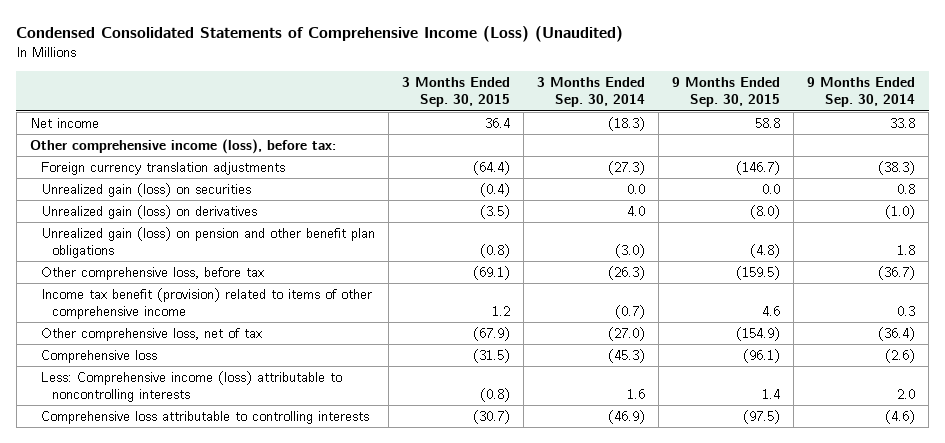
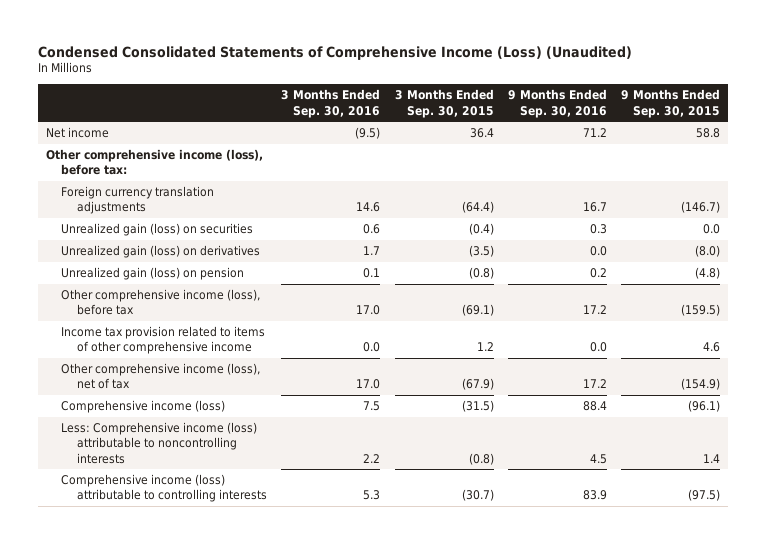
[537,77,646,108] 3 Months Ended Sep. 30, 2014 -> none
[807,77,916,108] 9 Months Ended Sep. 30, 2014 -> none
none -> [281,89,381,118] 3 Months Ended Sep. 30, 2016
none -> [507,89,607,118] 9 Months Ended Sep. 30, 2016
[40,227,375,258] Unrealized gain (loss) on pension and other benefit plan obligations -> [61,267,245,281] Unrealized gain (loss) on pension
[40,267,264,281] Other comprehensive loss, before tax -> [61,289,261,316] Other comprehensive income (loss), before tax
[40,288,372,319] Income tax benefit (provision) related to items of other comprehensive income -> [61,326,266,355] Income tax provision related to items of other comprehensive income
[40,328,262,342] Other comprehensive loss, net of tax -> [61,363,261,390] Other comprehensive income (loss), net of tax
[40,350,157,364] Comprehensive loss -> [61,400,226,414] Comprehensive income (loss)
[40,411,369,425] Comprehensive loss attributable to controlling interests -> [61,474,267,503] Comprehensive income (loss) attributable to controlling interests

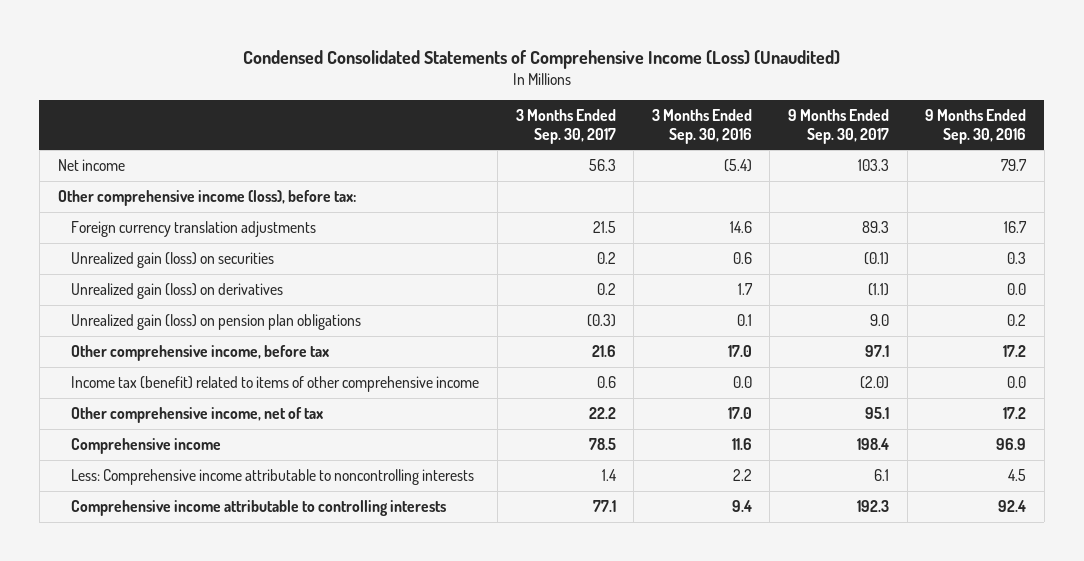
[394,89,494,118] 3 Months Ended Sep. 30, 2015 -> none
[621,89,721,118] 9 Months Ended Sep. 30, 2015 -> none
none -> [515,109,616,144] 3 Months Ended Sep. 30, 2017
none -> [787,109,889,144] 9 Months Ended Sep. 30, 2017
[355,127,381,140] (9.5) -> [723,159,752,173] (5.4)
[582,128,607,138] 71.2 -> [1001,159,1028,172] 79.7
[61,267,245,281] Unrealized gain (loss) on pension -> [71,314,362,331] Unrealized gain (loss) on pension plan obligations
[61,289,261,316] Other comprehensive income (loss), before tax -> [71,345,330,362] Other comprehensive income, before tax
[61,326,266,355] Income tax provision related to items of other comprehensive income -> [71,376,480,393] Income tax (benefit) related to items of other comprehensive income
[61,363,261,390] Other comprehensive income (loss), net of tax -> [71,407,324,424] Other comprehensive income, net of tax
[61,400,226,414] Comprehensive income (loss) -> [71,438,222,455] Comprehensive income
[363,401,381,412] 7.5 -> [731,438,752,451] 11.6
[582,401,607,412] 88.4 -> [996,438,1027,451] 96.9
[61,422,258,464] Less: Comprehensive income (loss) attributable to noncontrolling interests -> [71,469,475,486] Less: Comprehensive income attributable to noncontrolling interests
[61,474,267,503] Comprehensive income (loss) attributable to controlling interests -> [71,500,447,517] Comprehensive income attributable to controlling interests
[363,490,381,501] 5.3 -> [731,500,752,513] 9.4
[582,490,607,501] 83.9 -> [998,500,1027,513] 92.4

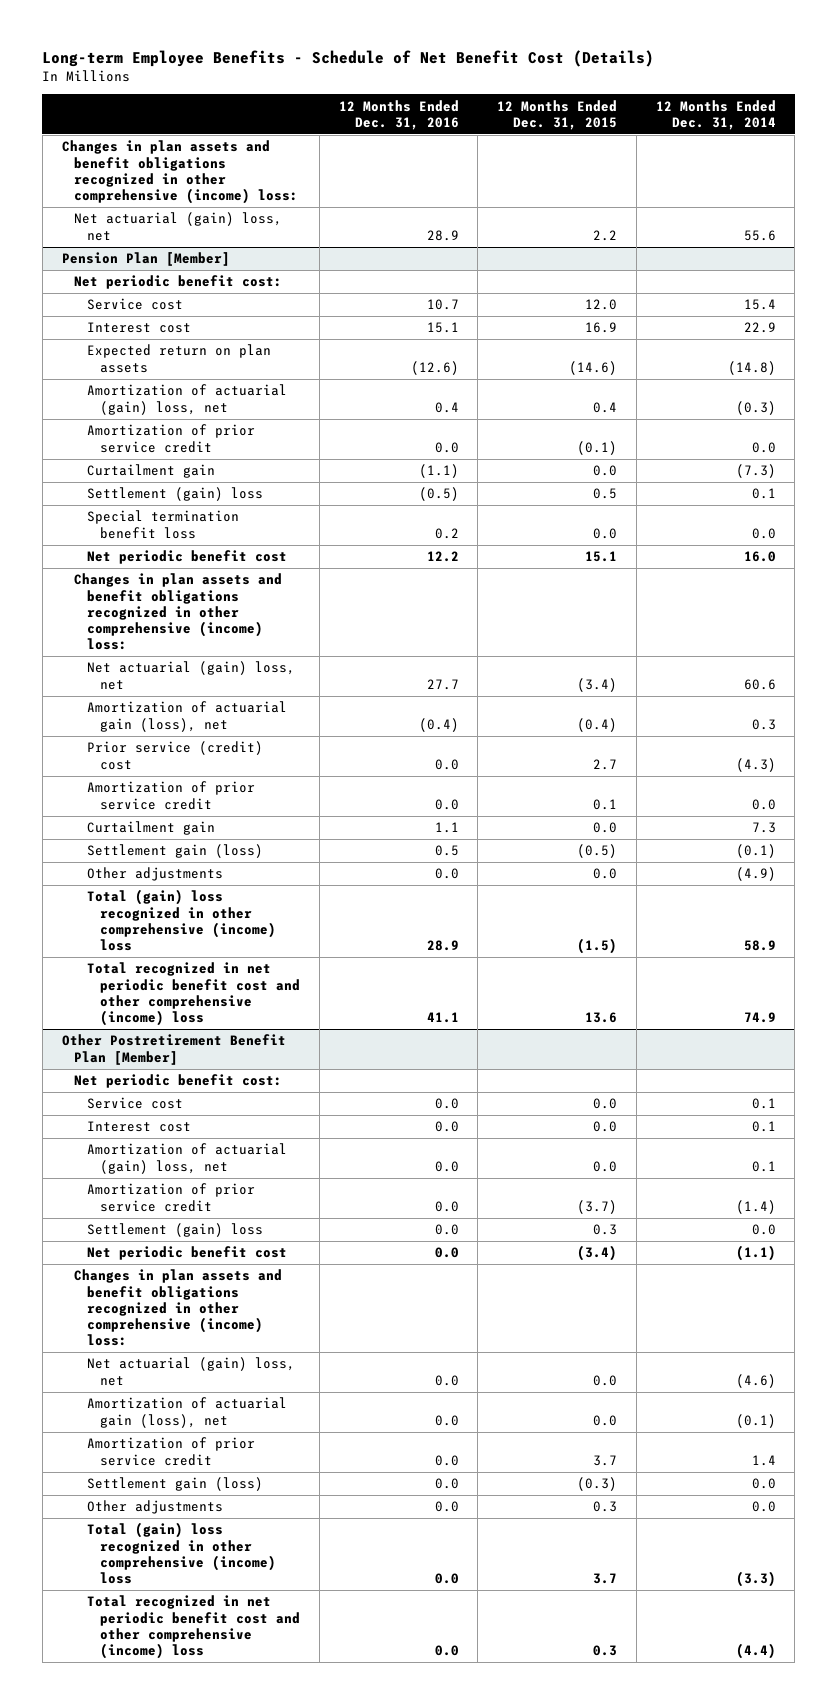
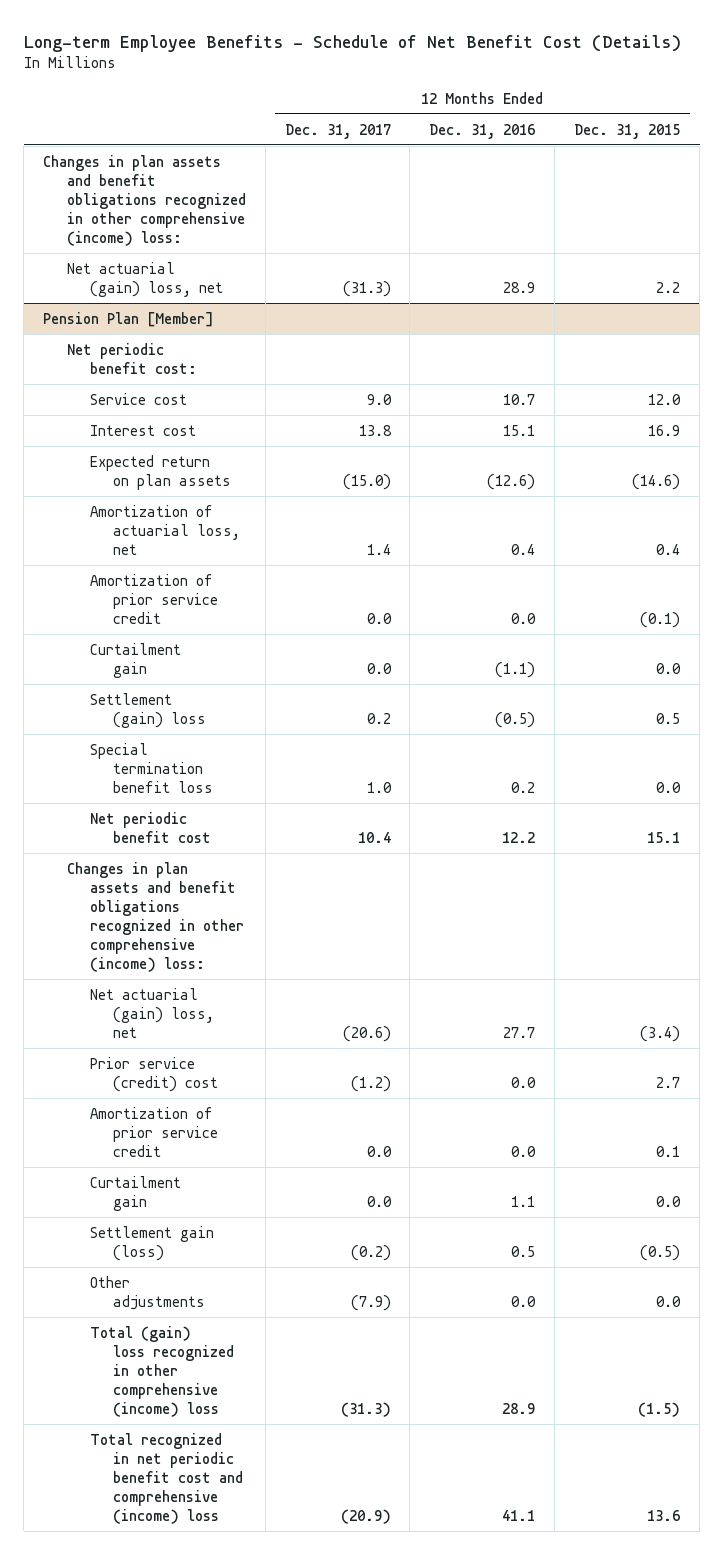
[655,99,776,130] 12 Months Ended Dec. 31, 2014 -> none
none -> [284,123,391,139] Dec. 31, 2017
[87,384,288,415] Amortization of actuarial (gain) loss, net -> [89,504,241,555] Amortization of actuarial loss, net
[87,701,288,732] Amortization of actuarial gain (loss), net -> none
[61,1034,286,1065] Other Postretirement Benefit Plan [Member] -> none
[74,1074,283,1089] Net periodic benefit cost: -> none
[87,1097,184,1110] Service cost -> none
[87,1121,192,1133] Interest cost -> none
[87,1143,288,1174] Amortization of actuarial (gain) loss, net -> none
[87,1183,256,1212] Amortization of prior service credit -> none
[87,1223,264,1238] Settlement (gain) loss -> none
[87,1246,288,1261] Net periodic benefit cost -> none
[74,1269,283,1347] Changes in plan assets and benefit obligations recognized in other comprehensive (income) loss: -> none
[87,1357,296,1386] Net actuarial (gain) loss, net -> none
[87,1397,288,1428] Amortization of actuarial gain (loss), net -> none
[87,1437,256,1466] Amortization of prior service credit -> none
[87,1477,264,1492] Settlement gain (loss) -> none
[87,1500,224,1515] Other adjustments -> none
[87,1522,276,1584] Total (gain) loss recognized in other comprehensive (income) loss -> none
[87,1595,300,1659] Total recognized in net periodic benefit cost and other comprehensive (income) loss -> none
[87,962,300,1026] Total recognized in net periodic benefit cost and other comprehensive (income) loss -> [89,1432,244,1524] Total recognized in net periodic benefit cost and comprehensive (income) loss

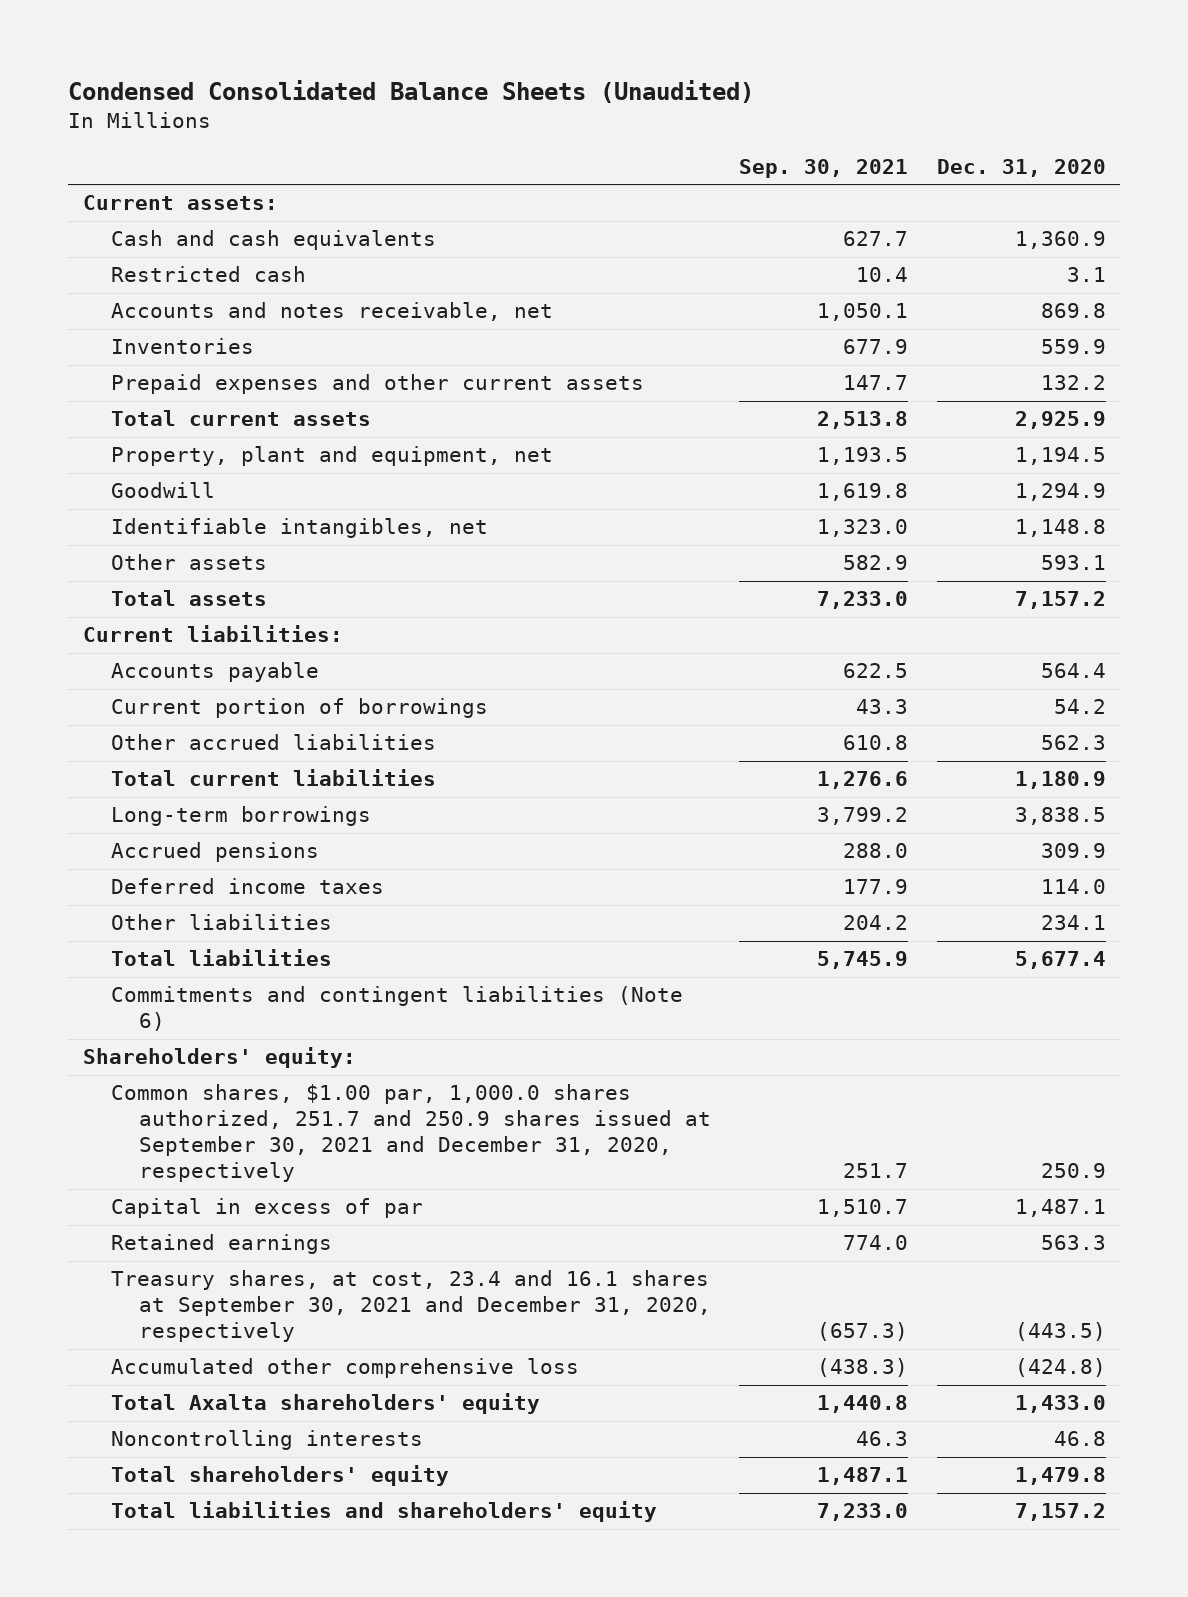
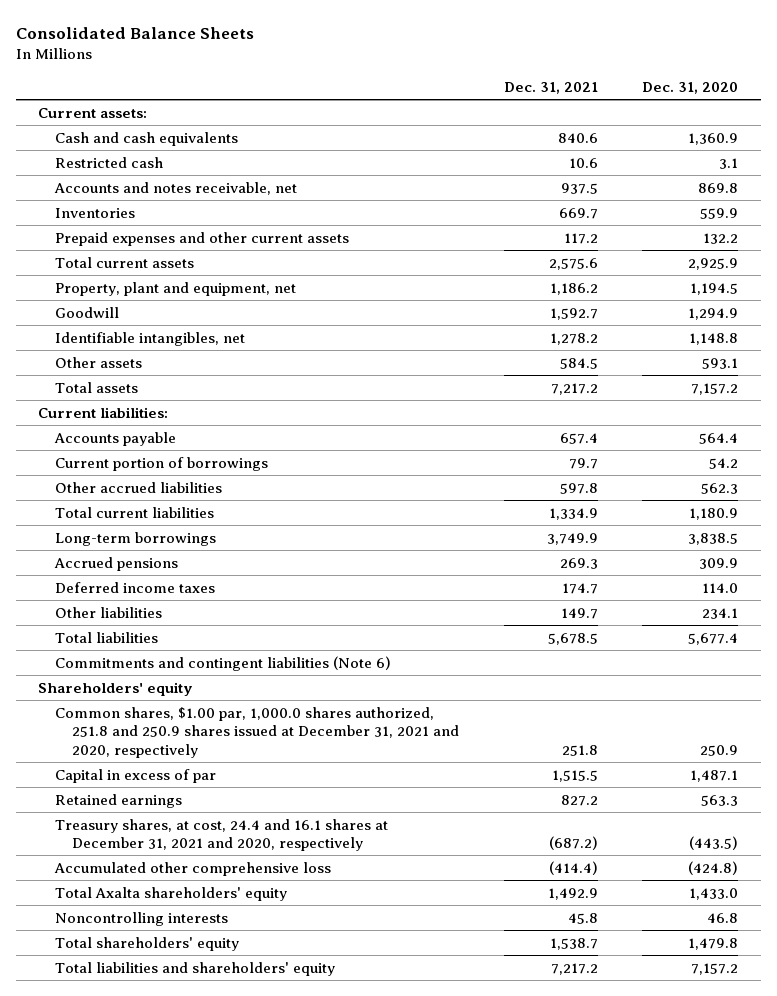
[68,80,755,104] Condensed Consolidated Balance Sheets (Unaudited) -> [16,27,255,40] Consolidated Balance Sheets
[739,158,909,178] Sep. 30, 2021 -> none
none -> [503,82,598,95] Dec. 31, 2021
[82,1047,356,1069] Shareholders' equity: -> [38,681,194,696] Shareholders' equity
[110,1084,712,1183] Common shares, $1.00 par, 1,000.0 shares authorized, 251.7 and 250.9 shares issued at September 30, 2021 and December 31, 2020, respectively -> [55,706,459,758] Common shares, $1.00 par, 1,000.0 shares authorized, 251.8 and 250.9 shares issued at December 31, 2021 and 2020, respectively
[110,1270,712,1343] Treasury shares, at cost, 23.4 and 16.1 shares at September 30, 2021 and December 31, 2020, respectively -> [55,818,389,852] Treasury shares, at cost, 24.4 and 16.1 shares at December 31, 2021 and 2020, respectively

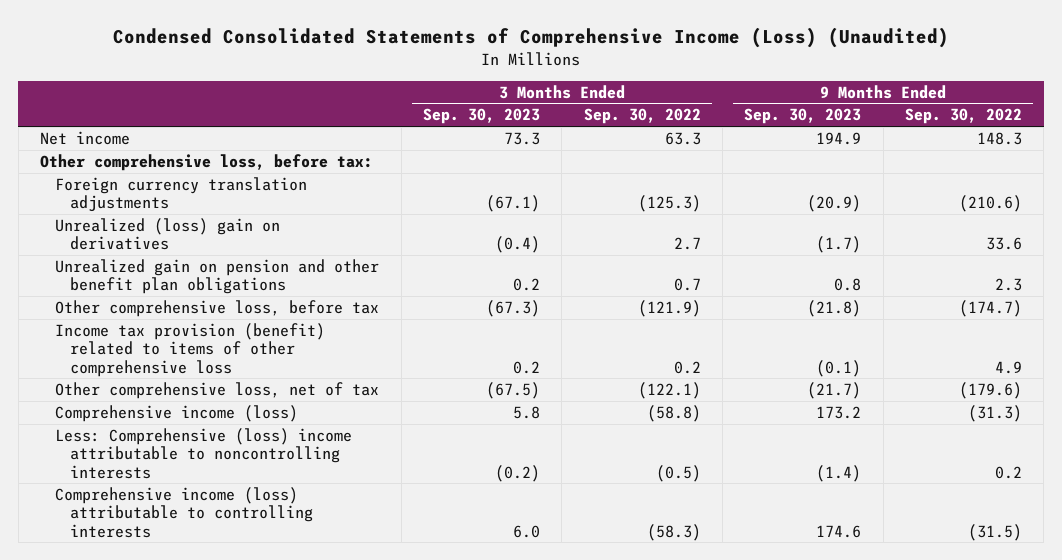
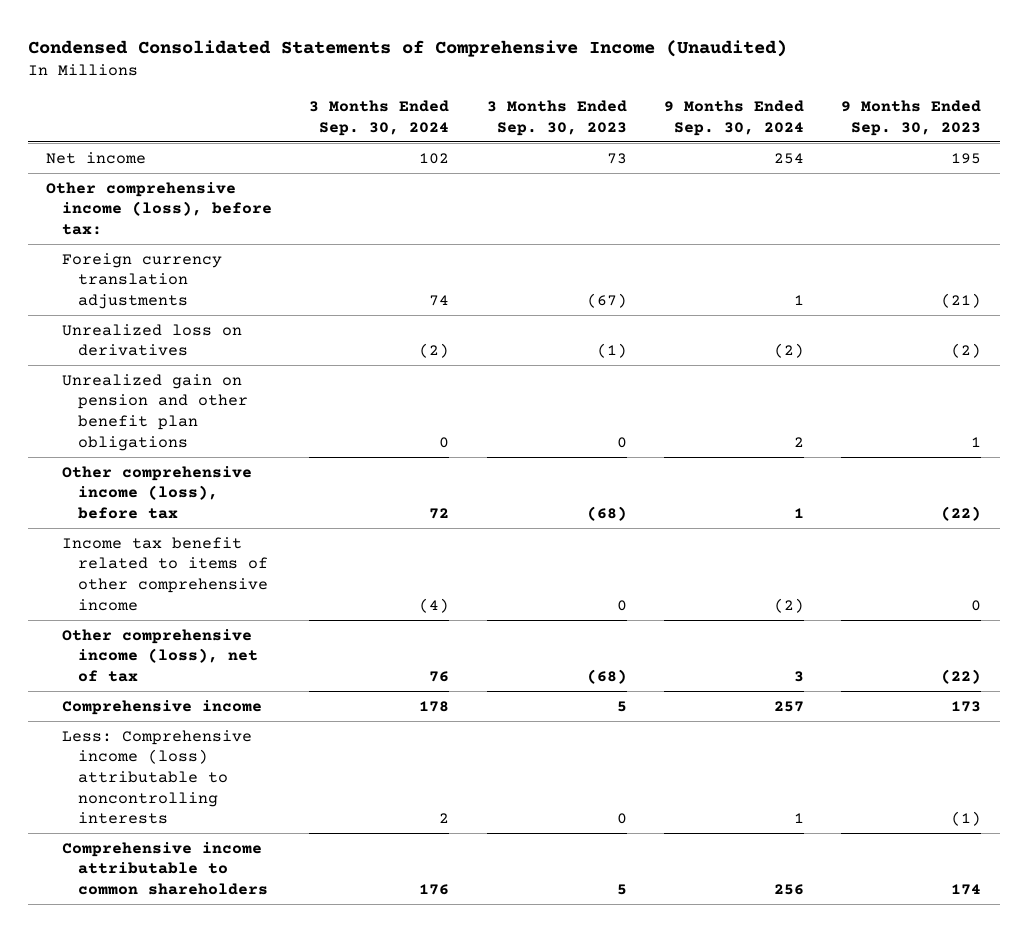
[113,27,950,49] Condensed Consolidated Statements of Comprehensive Income (Loss) (Unaudited) -> [27,40,787,58] Condensed Consolidated Statements of Comprehensive Income (Unaudited)
[583,108,701,125] Sep. 30, 2022 -> none
[905,108,1023,125] Sep. 30, 2022 -> none
none -> [309,100,450,136] 3 Months Ended Sep. 30, 2024
none -> [663,100,804,136] 9 Months Ended Sep. 30, 2024
[503,131,540,145] 73.3 -> [606,152,627,164] 73
[816,131,862,145] 194.9 -> [950,152,981,164] 195
[40,153,374,171] Other comprehensive loss, before tax: -> [46,181,273,235] Other comprehensive income (loss), before tax:
[485,195,540,213] (67.1) -> [586,292,627,308] (67)
[807,195,862,213] (20.9) -> [940,292,981,308] (21)
[55,217,281,251] Unrealized (loss) gain on derivatives -> [62,323,243,357] Unrealized loss on derivatives
[494,236,540,254] (0.4) -> [596,343,627,359] (1)
[816,236,862,254] (1.7) -> [950,343,981,359] (2)
[512,278,540,292] 0.2 -> [616,436,627,448] 0
[834,278,862,292] 0.8 -> [970,436,981,447] 1
[55,299,380,317] Other comprehensive loss, before tax -> [62,465,253,519] Other comprehensive income (loss), before tax
[485,299,540,317] (67.3) -> [586,505,627,521] (68)
[807,299,862,317] (21.8) -> [940,505,981,521] (22)
[55,322,326,377] Income tax provision (benefit) related to items of other comprehensive loss -> [62,536,269,611] Income tax benefit related to items of other comprehensive income
[512,360,540,374] 0.2 -> [616,599,627,611] 0
[816,359,862,377] (0.1) -> [970,599,981,611] 0
[55,381,380,399] Other comprehensive loss, net of tax -> [62,628,259,682] Other comprehensive income (loss), net of tax
[485,381,540,399] (67.5) -> [586,668,627,684] (68)
[807,381,862,399] (21.7) -> [940,668,981,684] (22)
[55,404,299,422] Comprehensive income (loss) -> [62,699,263,715] Comprehensive income
[512,405,540,419] 5.8 -> [616,700,627,712] 5
[816,405,862,419] 173.2 -> [950,700,981,712] 173
[55,427,353,479] Less: Comprehensive (loss) income attributable to noncontrolling interests -> [62,729,253,825] Less: Comprehensive income (loss) attributable to noncontrolling interests
[494,464,540,482] (0.2) -> [616,813,627,825] 0
[816,464,862,482] (1.4) -> [950,811,981,827] (1)
[55,486,314,538] Comprehensive income (loss) attributable to controlling interests -> [62,841,269,895] Comprehensive income attributable to common shareholders
[512,524,540,538] 6.0 -> [616,883,627,895] 5
[816,524,862,538] 174.6 -> [950,883,981,895] 174

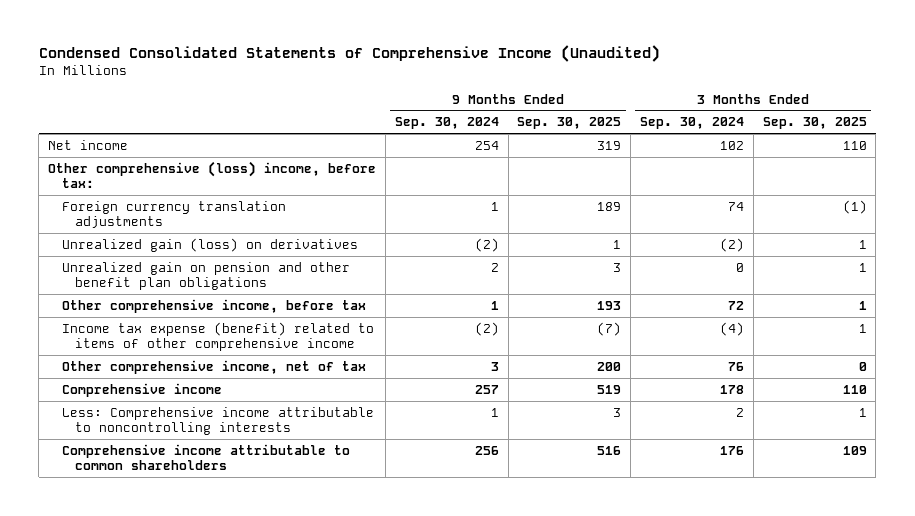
[486,100,627,136] 3 Months Ended Sep. 30, 2023 -> none
[840,100,981,136] 9 Months Ended Sep. 30, 2023 -> none
none -> [517,117,622,130] Sep. 30, 2025
none -> [762,117,867,130] Sep. 30, 2025
[46,181,273,235] Other comprehensive income (loss), before tax: -> [48,160,377,188] Other comprehensive (loss) income, before tax:
[62,323,243,357] Unrealized loss on derivatives -> [61,237,358,252] Unrealized gain (loss) on derivatives
[62,465,253,519] Other comprehensive income (loss), before tax -> [61,298,366,313] Other comprehensive income, before tax
[62,536,269,611] Income tax benefit related to items of other comprehensive income -> [61,321,374,351] Income tax expense (benefit) related to items of other comprehensive income
[62,628,259,682] Other comprehensive income (loss), net of tax -> [61,359,366,374] Other comprehensive income, net of tax
[62,729,253,825] Less: Comprehensive income (loss) attributable to noncontrolling interests -> [61,406,374,435] Less: Comprehensive income attributable to noncontrolling interests

